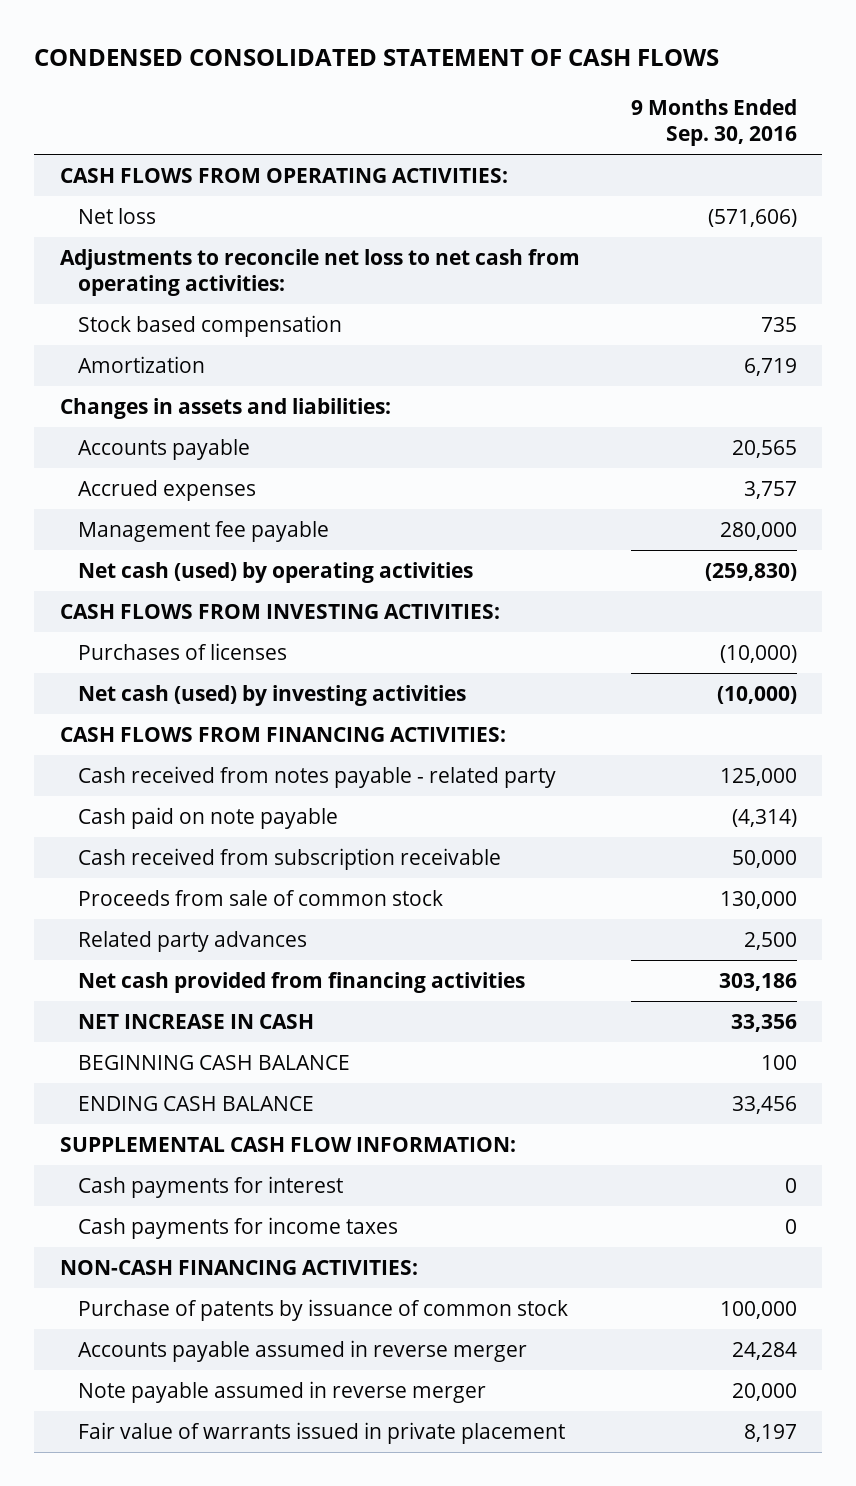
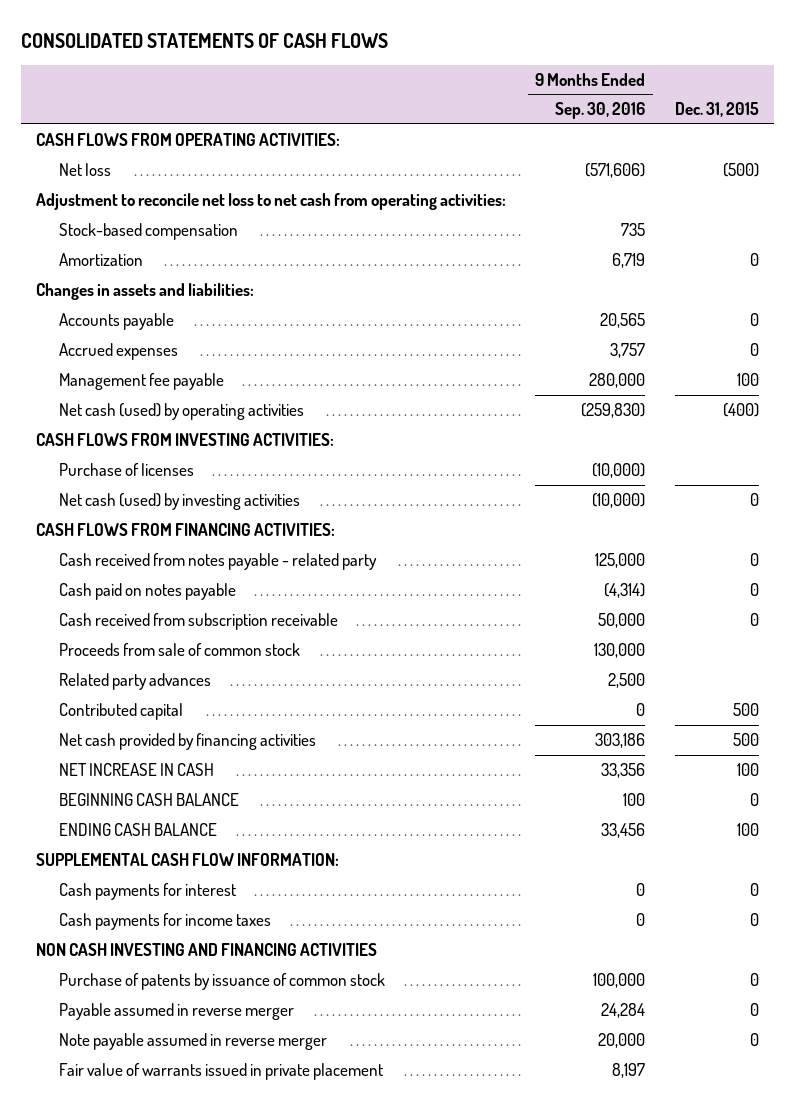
[34,49,720,67] CONDENSED CONSOLIDATED STATEMENT OF CASH FLOWS -> [21,32,389,48] CONSOLIDATED STATEMENTS OF CASH FLOWS
none -> [674,102,759,118] Dec. 31, 2015
[59,248,580,297] Adjustments to reconcile net loss to net cash from operating activities: -> [35,193,506,211] Adjustment to reconcile net loss to net cash from operating activities:
[78,314,343,337] Stock based compensation -> [58,223,238,241] Stock-based compensation
[78,642,288,660] Purchases of licenses -> [58,463,194,477] Purchase of licenses
[78,806,339,829] Cash paid on note payable -> [58,583,236,601] Cash paid on notes payable
none -> [58,703,183,721] Contributed capital
[78,971,526,993] Net cash provided from financing activities -> [58,733,316,751] Net cash provided by financing activities
[59,1259,418,1275] NON-CASH FINANCING ACTIVITIES: -> [35,943,377,957] NON CASH INVESTING AND FINANCING ACTIVITIES
[78,1339,528,1362] Accounts payable assumed in reverse merger -> [58,1003,294,1021] Payable assumed in reverse merger

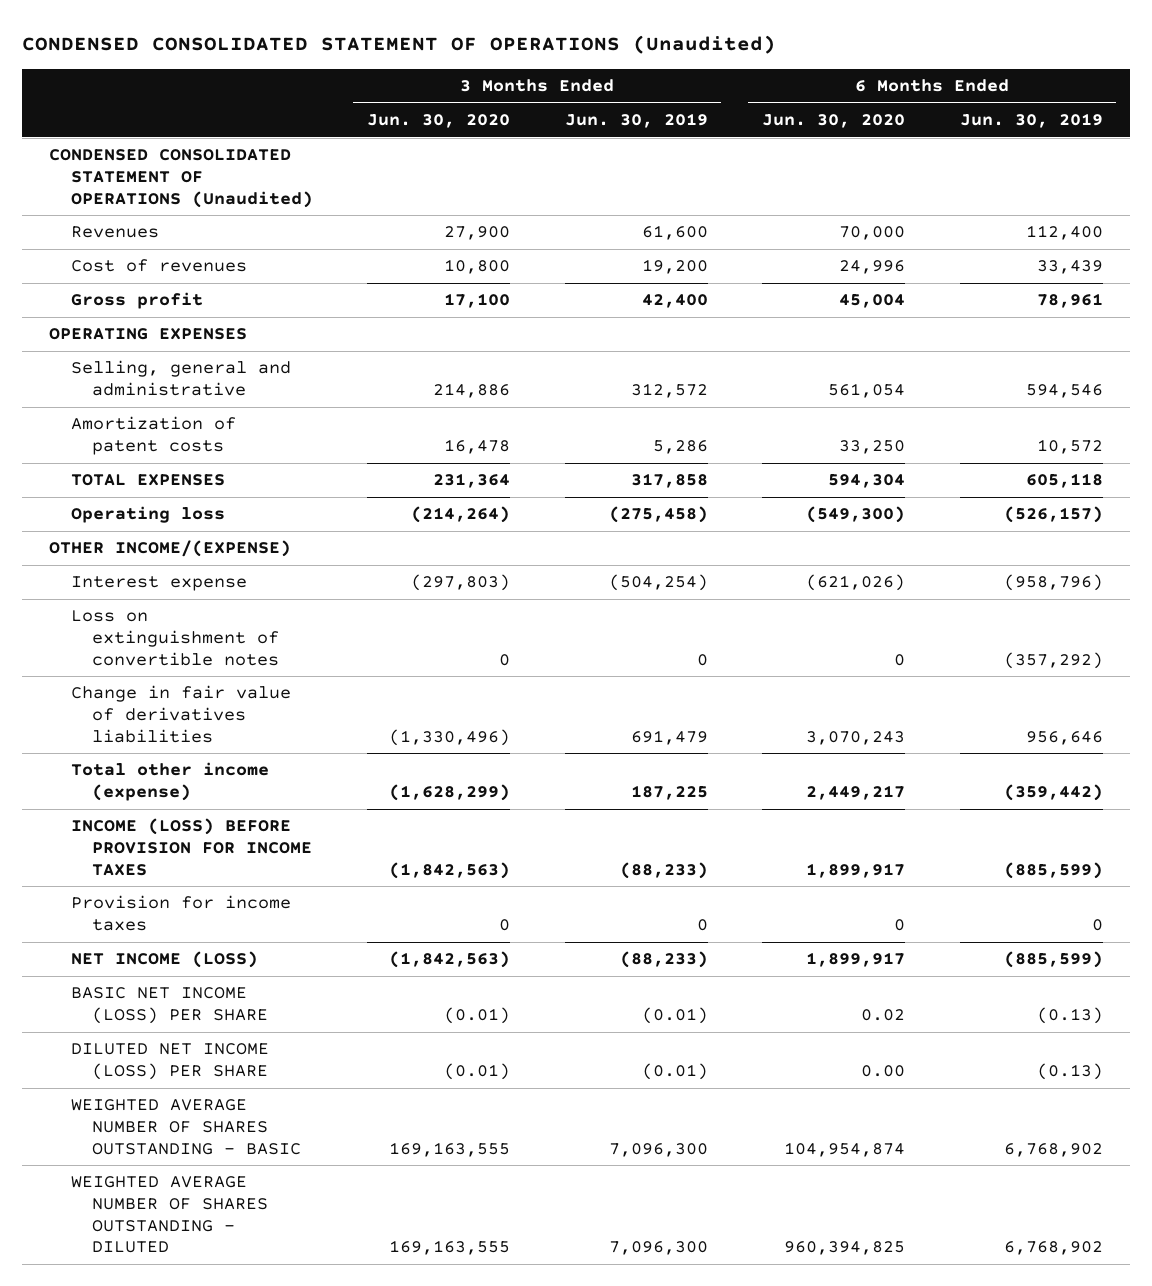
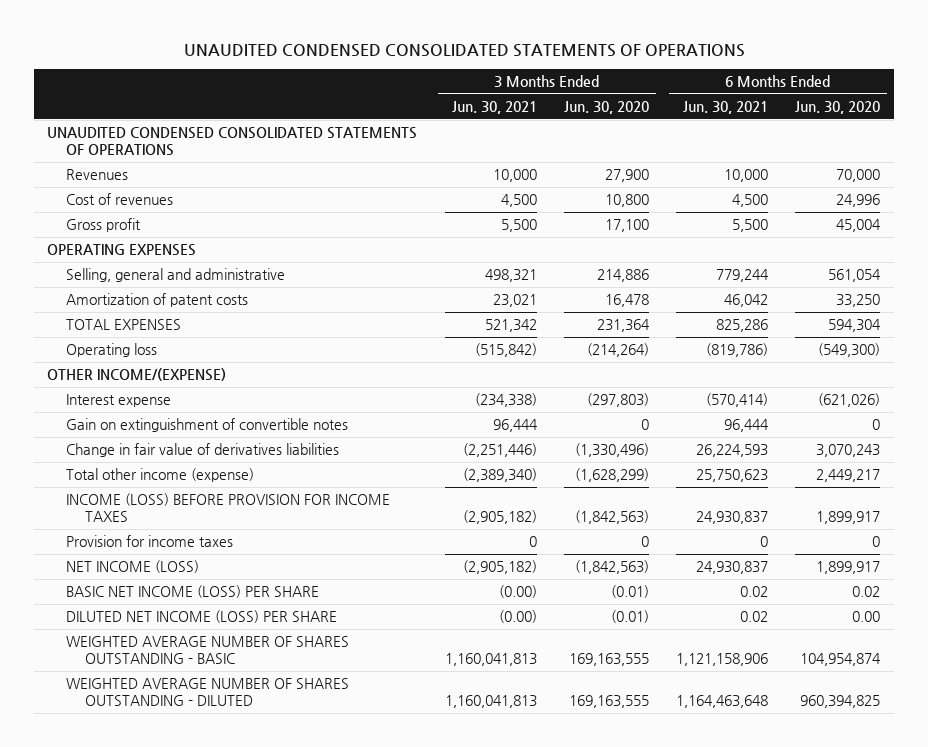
[21,35,776,55] CONDENSED CONSOLIDATED STATEMENT OF OPERATIONS (Unaudited) -> [183,44,745,58] UNAUDITED CONDENSED CONSOLIDATED STATEMENTS OF OPERATIONS
[564,112,708,128] Jun. 30, 2019 -> none
[959,112,1103,128] Jun. 30, 2019 -> none
none -> [451,101,537,115] Jun. 30, 2021
none -> [682,101,768,115] Jun. 30, 2021
[49,149,313,208] CONDENSED CONSOLIDATED STATEMENT OF OPERATIONS (Unaudited) -> [47,127,418,157] UNAUDITED CONDENSED CONSOLIDATED STATEMENTS OF OPERATIONS
[70,610,279,666] Loss on extinguishment of convertible notes -> [66,418,349,433] Gain on extinguishment of convertible notes

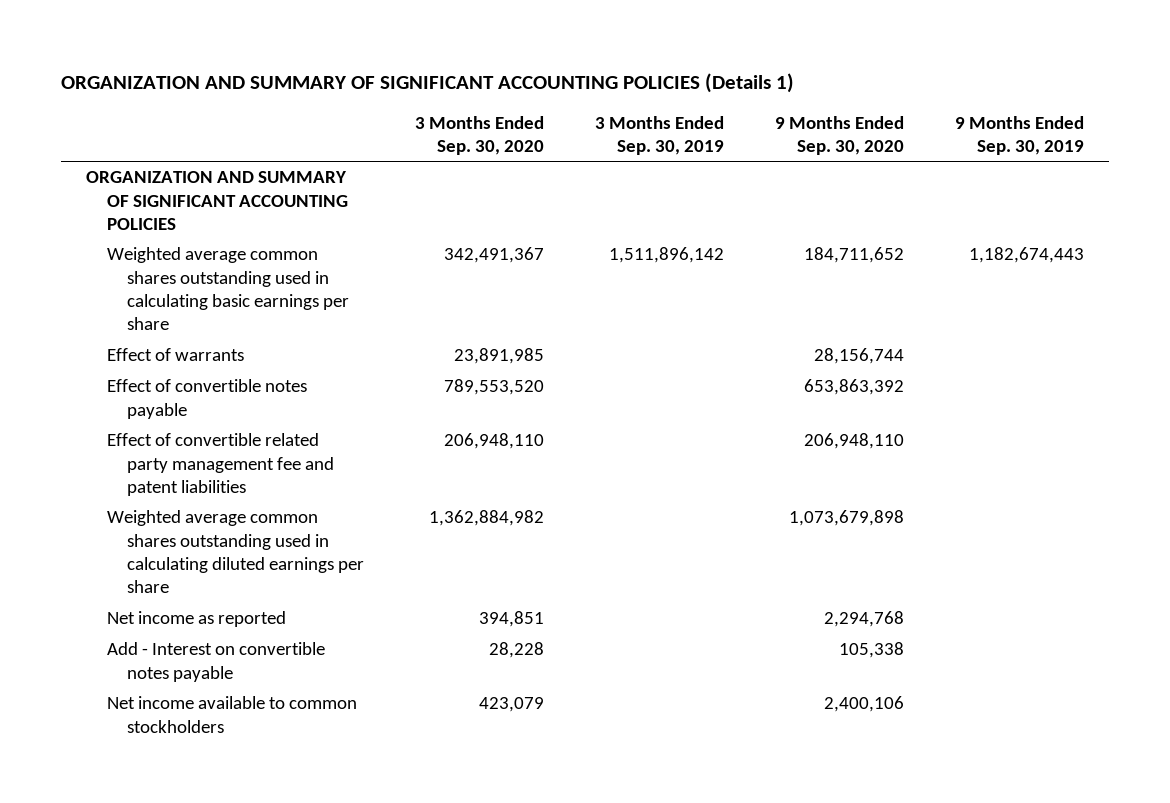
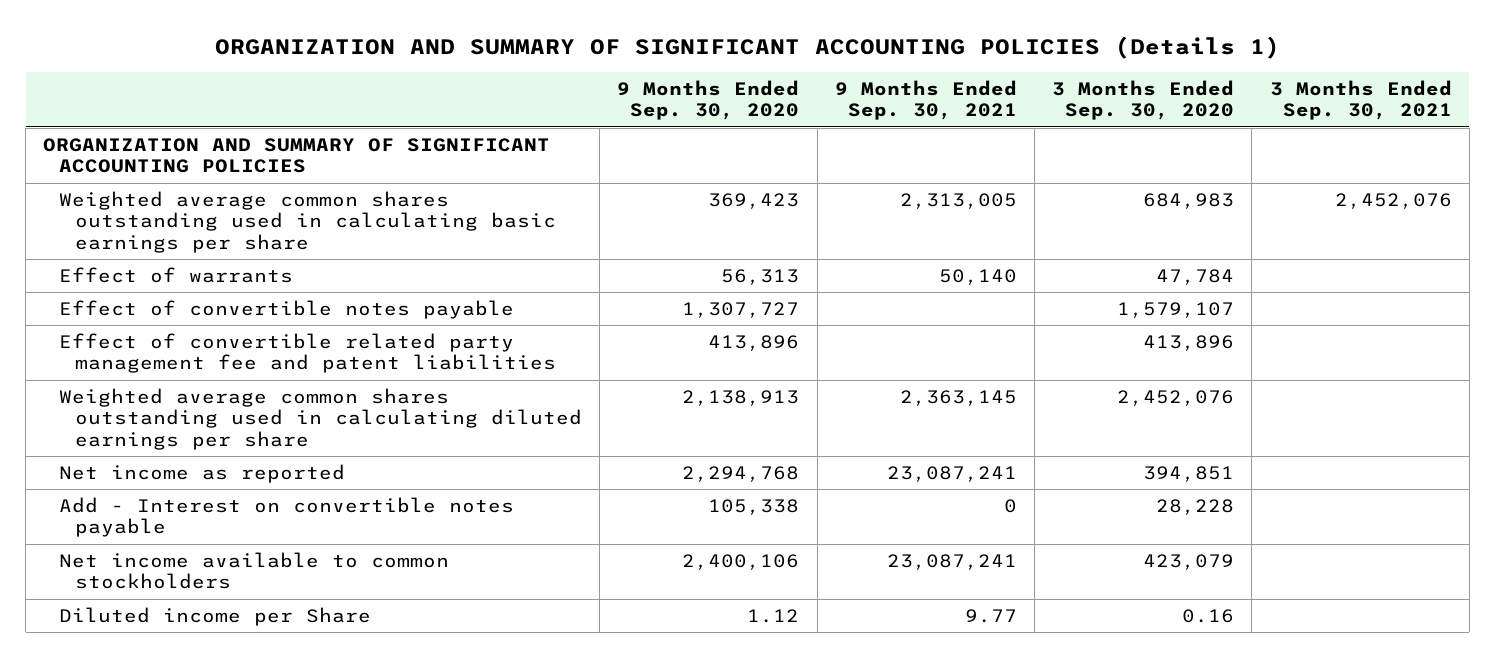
[595,115,725,155] 3 Months Ended Sep. 30, 2019 -> none
[954,115,1084,155] 9 Months Ended Sep. 30, 2019 -> none
none -> [834,79,1017,121] 9 Months Ended Sep. 30, 2021
none -> [1269,79,1452,121] 3 Months Ended Sep. 30, 2021
[444,247,545,264] 342,491,367 -> [1143,192,1235,209] 684,983
[803,247,904,264] 184,711,652 -> [708,192,800,209] 369,423
[454,348,545,365] 23,891,985 -> [1156,268,1235,285] 47,784
[813,348,904,365] 28,156,744 -> [721,268,800,285] 56,313
[444,379,545,396] 789,553,520 -> [1117,301,1235,318] 1,579,107
[803,379,904,396] 653,863,392 -> [682,301,800,318] 1,307,727
[444,433,545,450] 206,948,110 -> [1143,334,1235,351] 413,896
[803,433,904,450] 206,948,110 -> [708,334,800,351] 413,896
[429,510,545,527] 1,362,884,982 -> [1117,389,1235,406] 2,452,076
[788,510,904,527] 1,073,679,898 -> [682,389,800,406] 2,138,913
none -> [59,606,372,626] Diluted income per Share

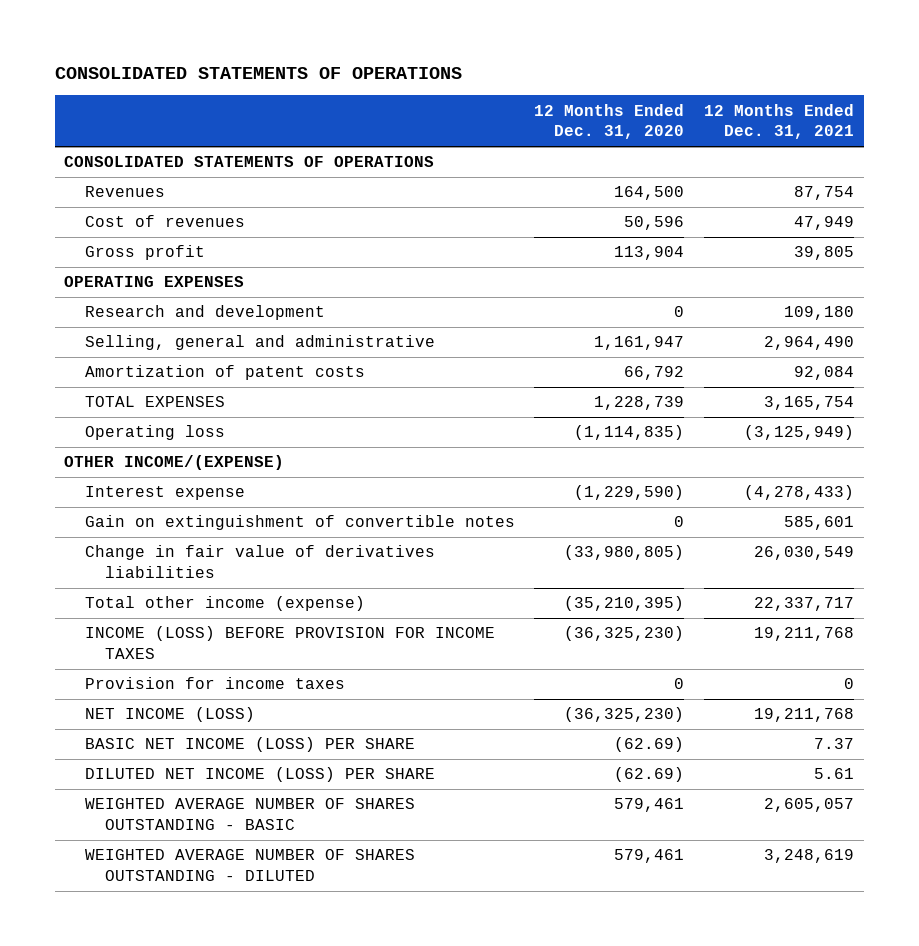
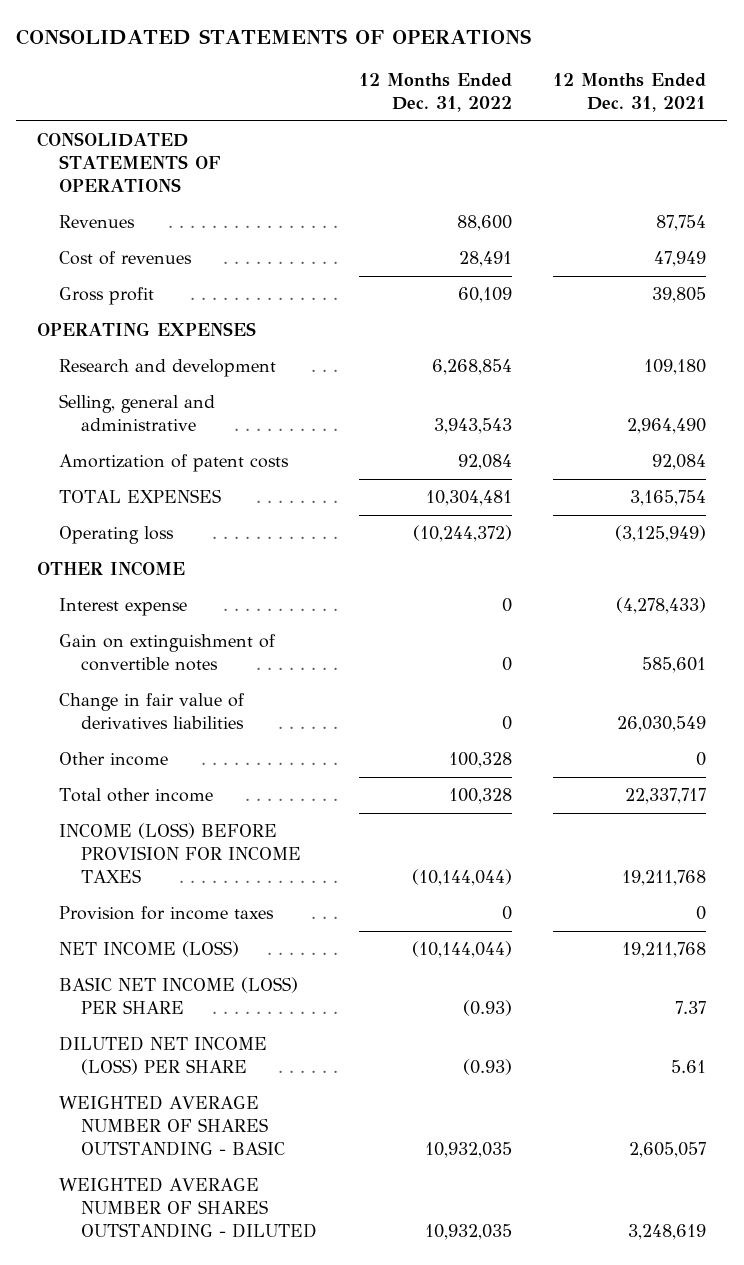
[534,103,685,140] 12 Months Ended Dec. 31, 2020 -> none
none -> [358,73,512,113] 12 Months Ended Dec. 31, 2022
[64,455,285,471] OTHER INCOME/(EXPENSE) -> [37,560,186,576] OTHER INCOME
none -> [58,751,168,766] Other income
[84,596,365,612] Total other income (expense) -> [58,787,213,802] Total other income

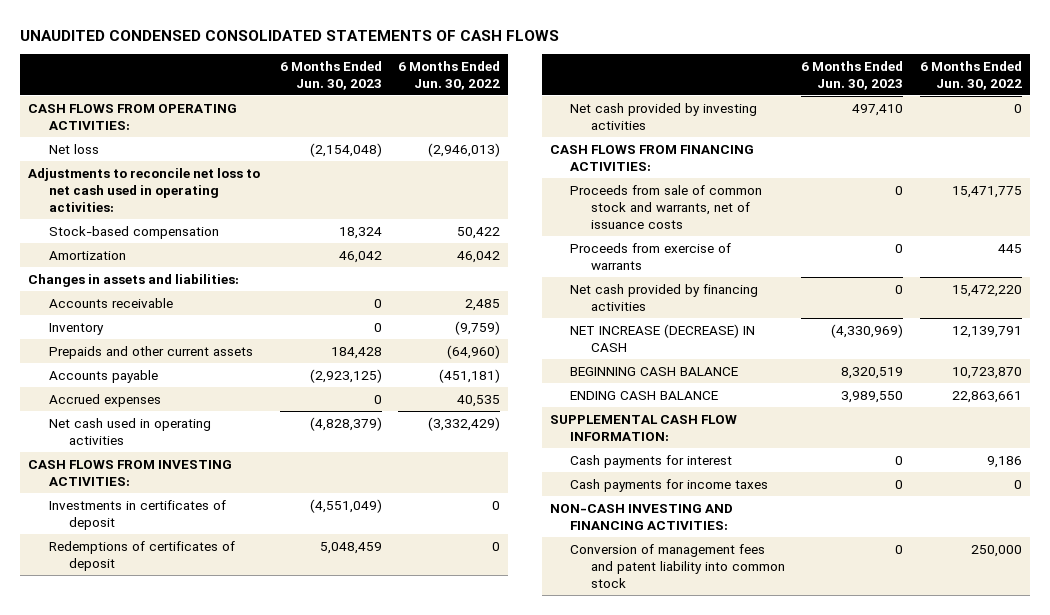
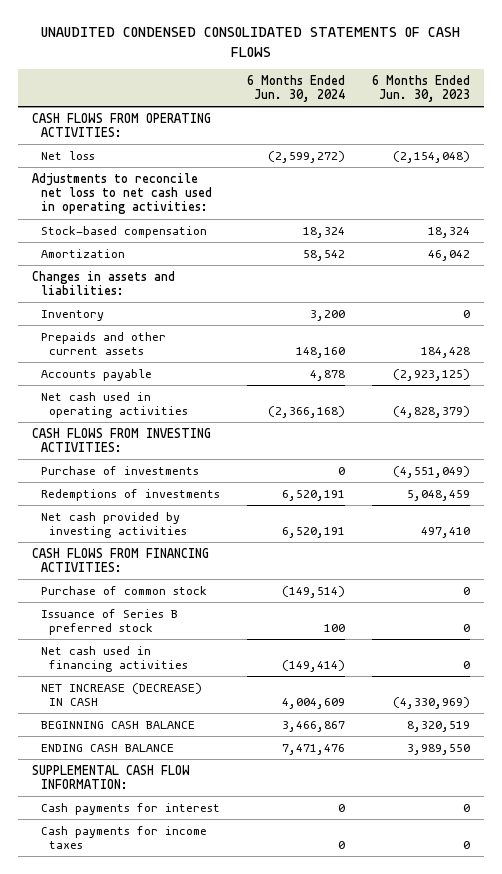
[397,60,500,90] 6 Months Ended Jun. 30, 2022 -> none
none -> [246,74,345,102] 6 Months Ended Jun. 30, 2024
[48,297,173,308] Accounts receivable -> none
[48,393,161,407] Accrued expenses -> none
[48,499,226,530] Investments in certificates of deposit -> [40,465,199,475] Purchase of investments
[48,540,235,571] Redemptions of certificates of deposit -> [40,488,220,501] Redemptions of investments
[570,184,763,229] Proceeds from sale of common stock and warrants, net of issuance costs -> none
[570,242,732,270] Proceeds from exercise of warrants -> none
none -> [40,585,207,595] Purchase of common stock
none -> [40,608,178,636] Issuance of Series B preferred stock
[570,283,759,311] Net cash provided by financing activities -> [40,645,189,673] Net cash used in financing activities
[549,503,733,530] NON-CASH INVESTING AND FINANCING ACTIVITIES: -> none
[570,543,786,588] Conversion of management fees and patent liability into common stock -> none

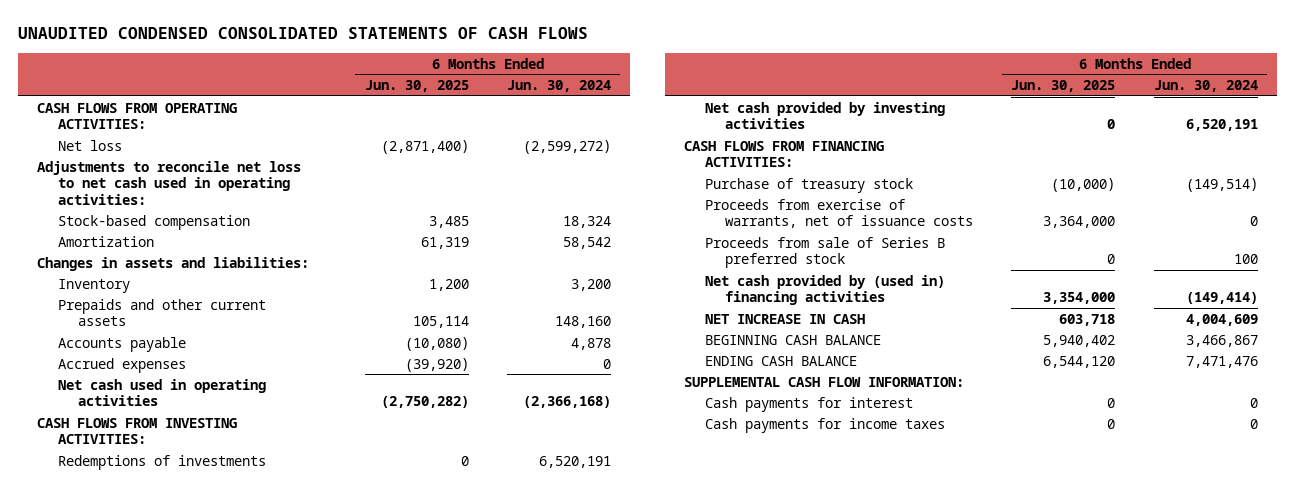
[372,74,471,102] 6 Months Ended Jun. 30, 2023 -> none
none -> [364,80,469,93] Jun. 30, 2025
none -> [57,357,186,373] Accrued expenses
[40,465,199,475] Purchase of investments -> none
[40,585,207,595] Purchase of common stock -> [704,177,913,193] Purchase of treasury stock
none -> [704,198,974,229] Proceeds from exercise of warrants, net of issuance costs
[40,608,178,636] Issuance of Series B preferred stock -> [704,236,945,269] Proceeds from sale of Series B preferred stock
[40,645,189,673] Net cash used in financing activities -> [704,274,945,306] Net cash provided by (used in) financing activities
[40,682,202,707] NET INCREASE (DECREASE) IN CASH -> [704,313,865,324] NET INCREASE IN CASH

